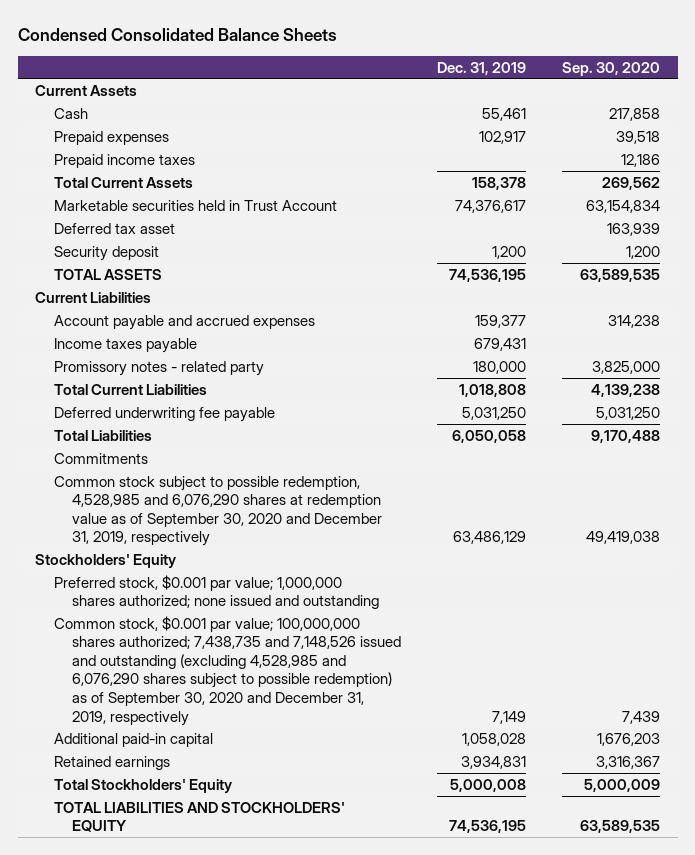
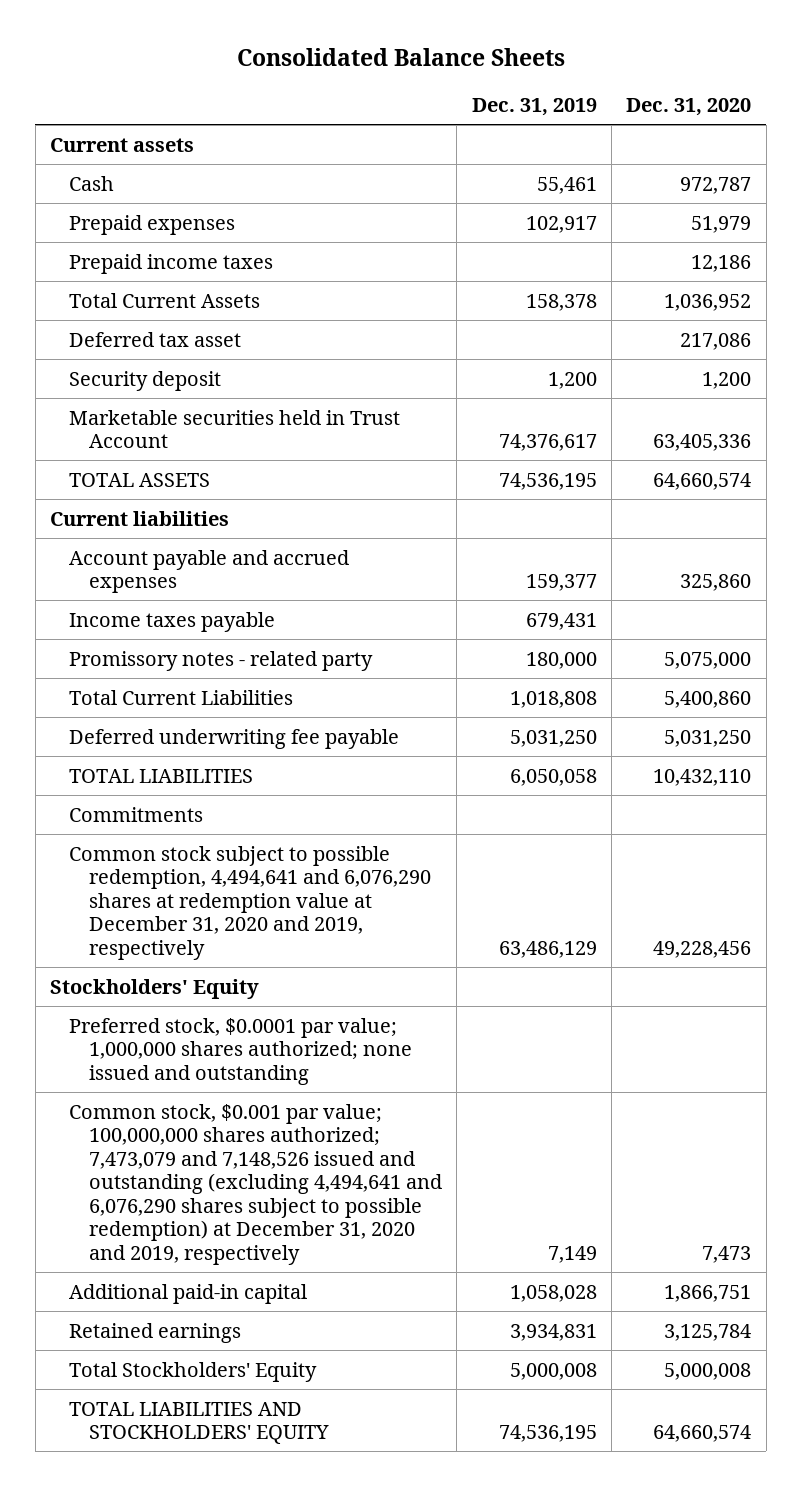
[17,27,337,41] Condensed Consolidated Balance Sheets -> [236,47,565,66] Consolidated Balance Sheets
[561,61,660,76] Sep. 30, 2020 -> none
none -> [626,98,752,117] Dec. 31, 2020
[35,84,138,96] Current Assets -> [50,137,195,152] Current assets
[53,199,337,211] Marketable securities held in Trust Account -> [69,409,401,449] Marketable securities held in Trust Account
[35,291,152,303] Current Liabilities -> [50,510,230,526] Current liabilities
[53,429,152,441] Total Liabilities -> [69,768,254,783] TOTAL LIABILITIES
[53,475,383,547] Common stock subject to possible redemption, 4,528,985 and 6,076,290 shares at redemption value as of September 30, 2020 and December 31, 2019, respectively -> [69,845,431,960] Common stock subject to possible redemption, 4,494,641 and 6,076,290 shares at redemption value at December 31, 2020 and 2019, respectively
[53,574,380,610] Preferred stock, $0.001 par value; 1,000,000 shares authorized; none issued and outstanding -> [69,1017,412,1085] Preferred stock, $0.0001 par value; 1,000,000 shares authorized; none issued and outstanding
[53,615,402,726] Common stock, $0.001 par value; 100,000,000 shares authorized; 7,438,735 and 7,148,526 issued and outstanding (excluding 4,528,985 and 6,076,290 shares subject to possible redemption) as of September 30, 2020 and December 31, 2019, respectively -> [69,1103,442,1265] Common stock, $0.001 par value; 100,000,000 shares authorized; 7,473,079 and 7,148,526 issued and outstanding (excluding 4,494,641 and 6,076,290 shares subject to possible redemption) at December 31, 2020 and 2019, respectively

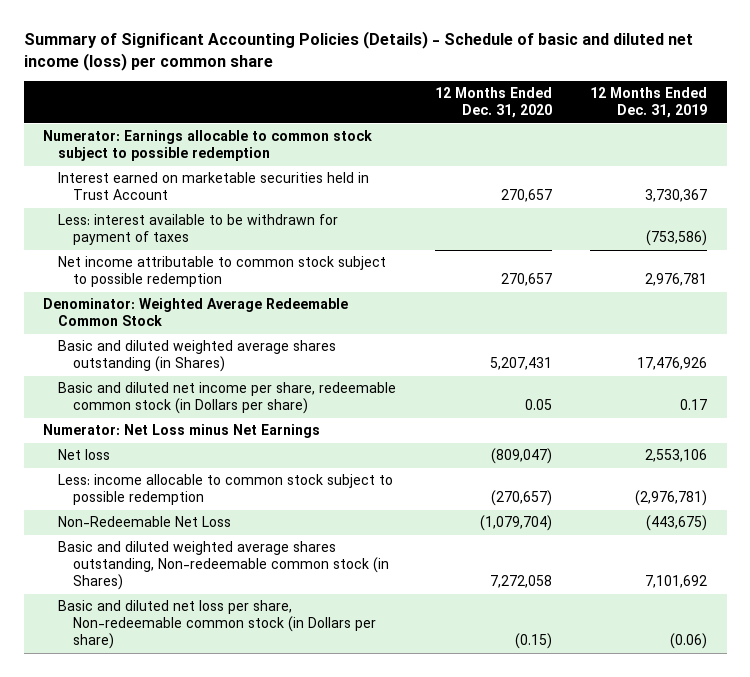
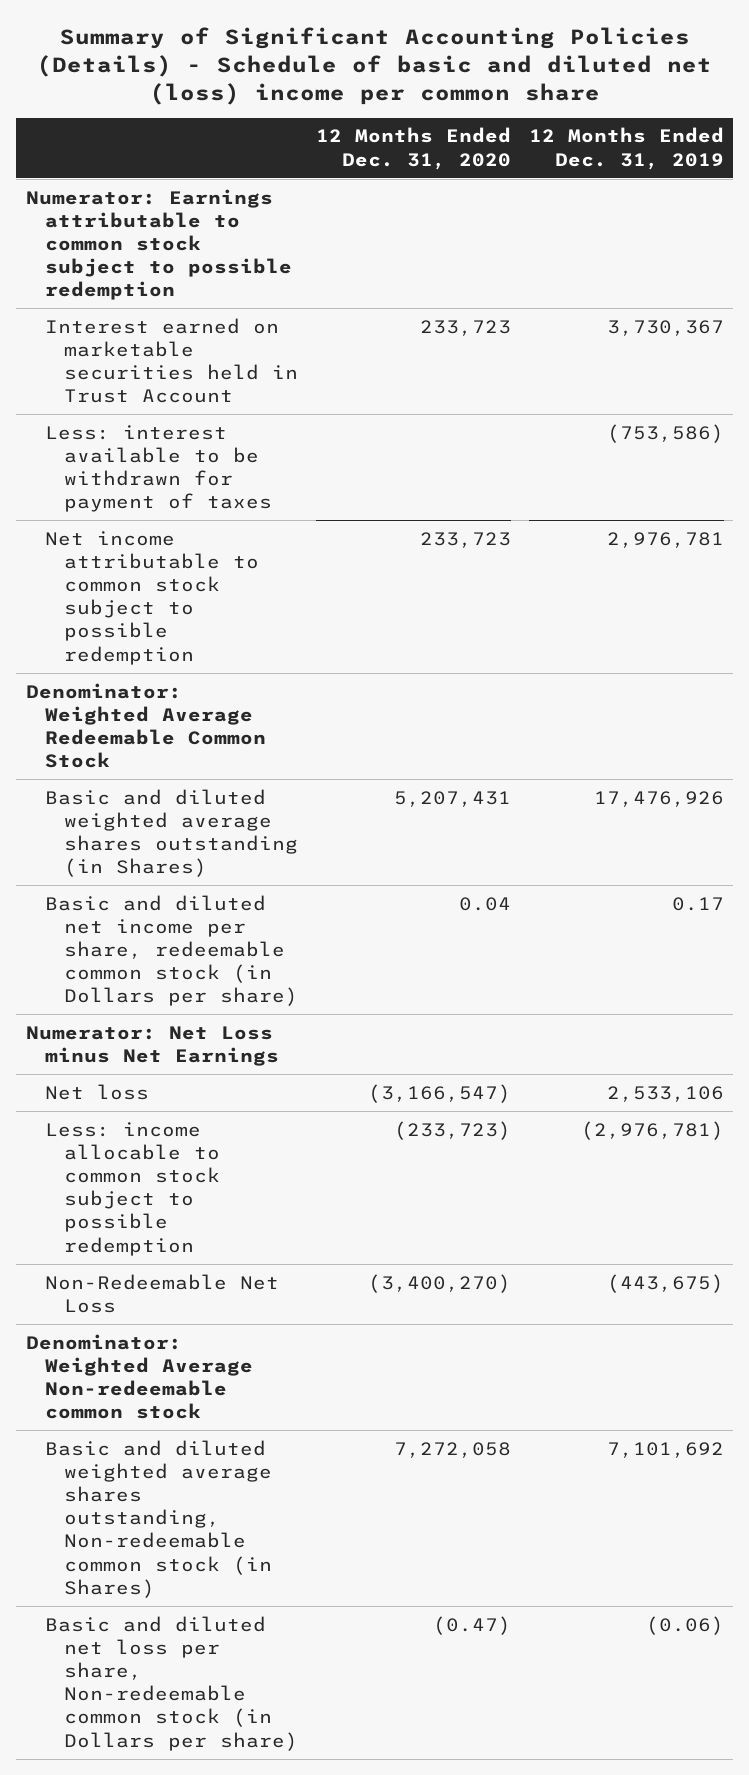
[23,31,693,71] Summary of Significant Accounting Policies (Details) - Schedule of basic and diluted net income (loss) per common share -> [36,27,712,105] Summary of Significant Accounting Policies (Details) - Schedule of basic and diluted net (loss) income per common share
[43,130,373,162] Numerator: Earnings allocable to common stock subject to possible redemption -> [25,188,292,301] Numerator: Earnings attributable to common stock subject to possible redemption
[500,189,552,203] 270,657 -> [419,319,511,336] 233,723
[500,273,552,287] 270,657 -> [419,531,511,548] 233,723
[524,399,552,411] 0.05 -> [458,896,511,911] 0.04
[490,448,552,465] (809,047) -> [367,1083,511,1103] (3,166,547)
[645,449,708,463] 2,553,106 -> [606,1085,724,1102] 2,533,106
[490,490,552,507] (270,657) -> [393,1120,511,1140] (233,723)
[479,515,552,532] (1,079,704) -> [367,1273,511,1293] (3,400,270)
none -> [25,1333,253,1420] Denominator: Weighted Average Non-redeemable common stock
[514,633,552,650] (0.15) -> [432,1615,511,1635] (0.47)

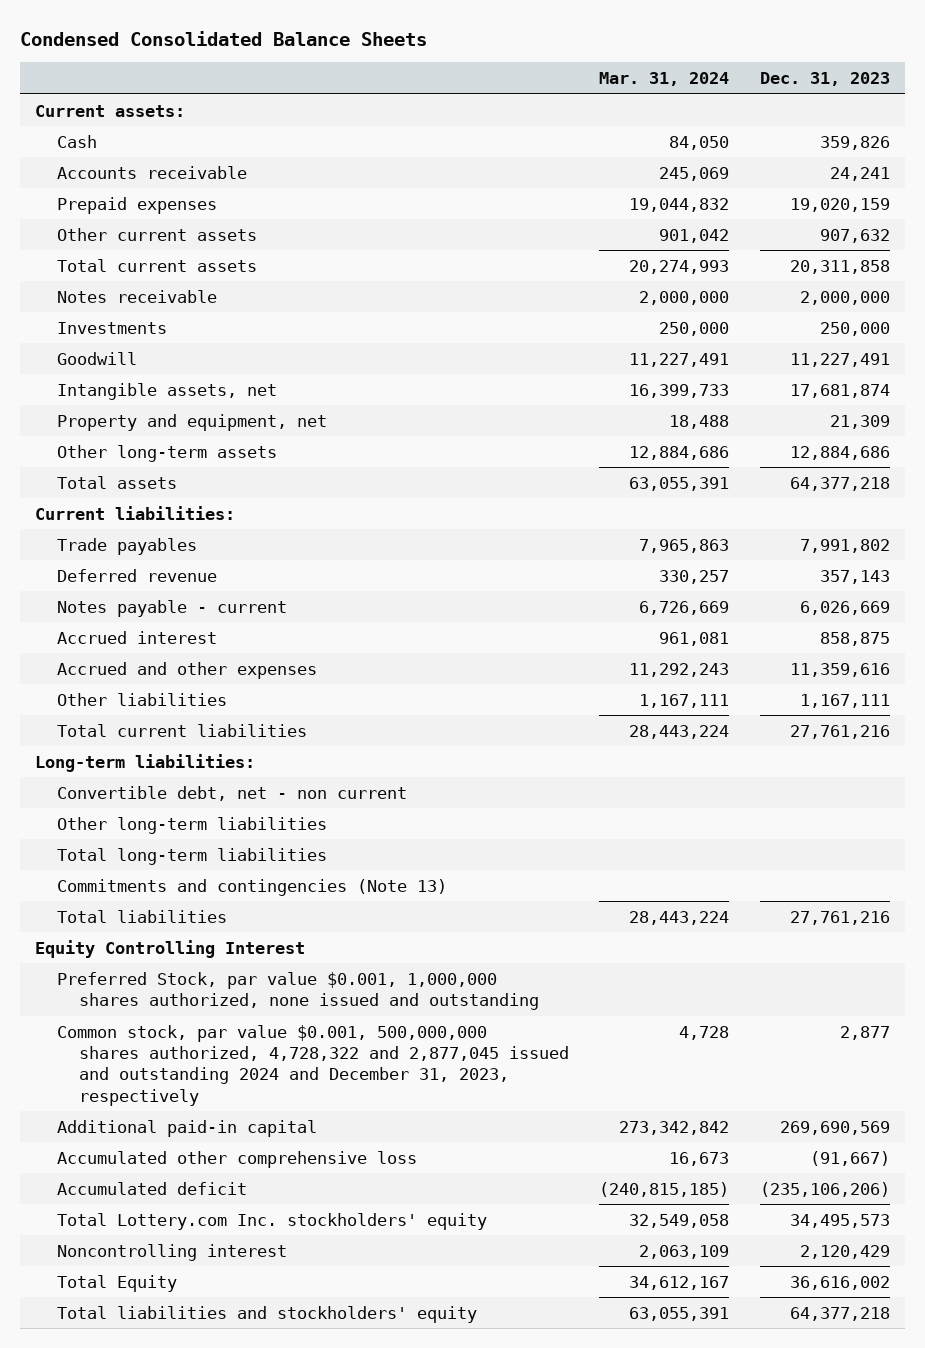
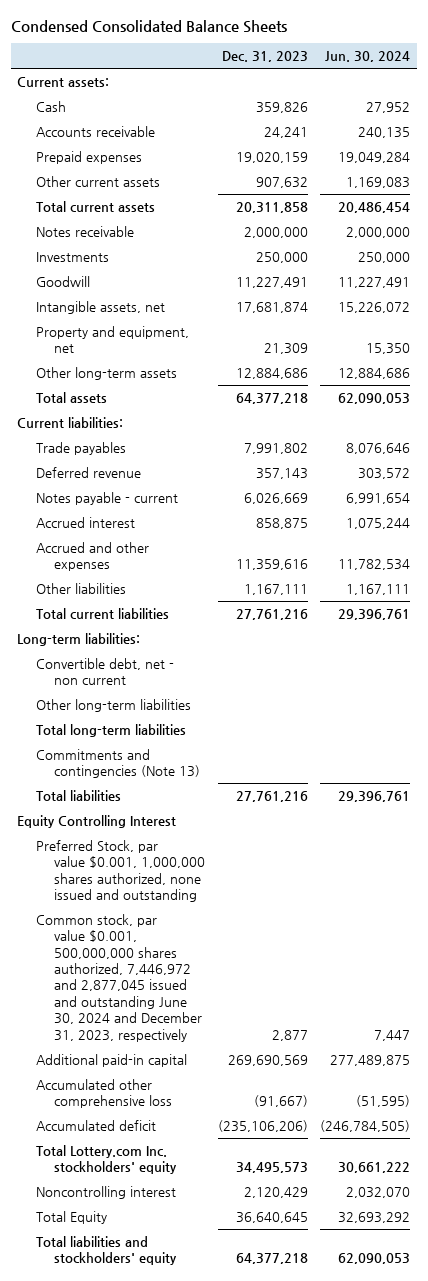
[599,71,730,86] Mar. 31, 2024 -> none
none -> [325,51,411,63] Jun. 30, 2024
[57,1024,569,1106] Common stock, par value $0.001, 500,000,000 shares authorized, 4,728,322 and 2,877,045 issued and outstanding 2024 and December 31, 2023, respectively -> [35,913,202,1042] Common stock, par value $0.001, 500,000,000 shares authorized, 7,446,972 and 2,877,045 issued and outstanding June 30, 2024 and December 31, 2023, respectively
[789,1275,890,1290] 36,616,002 -> [235,1211,308,1223] 36,640,645

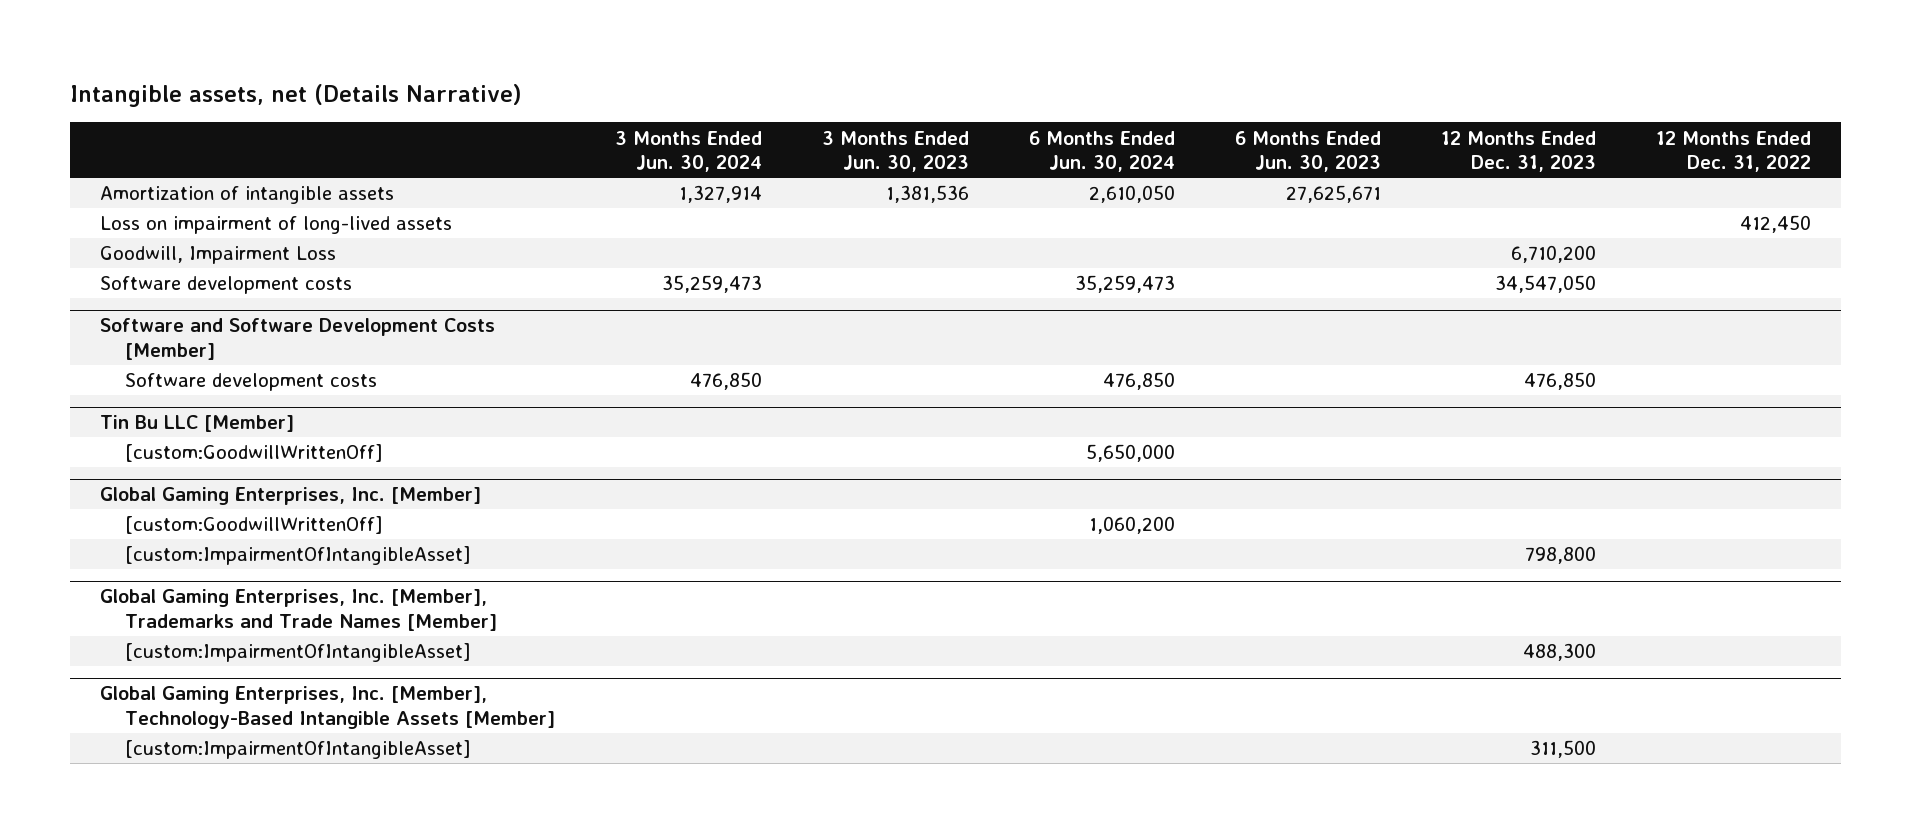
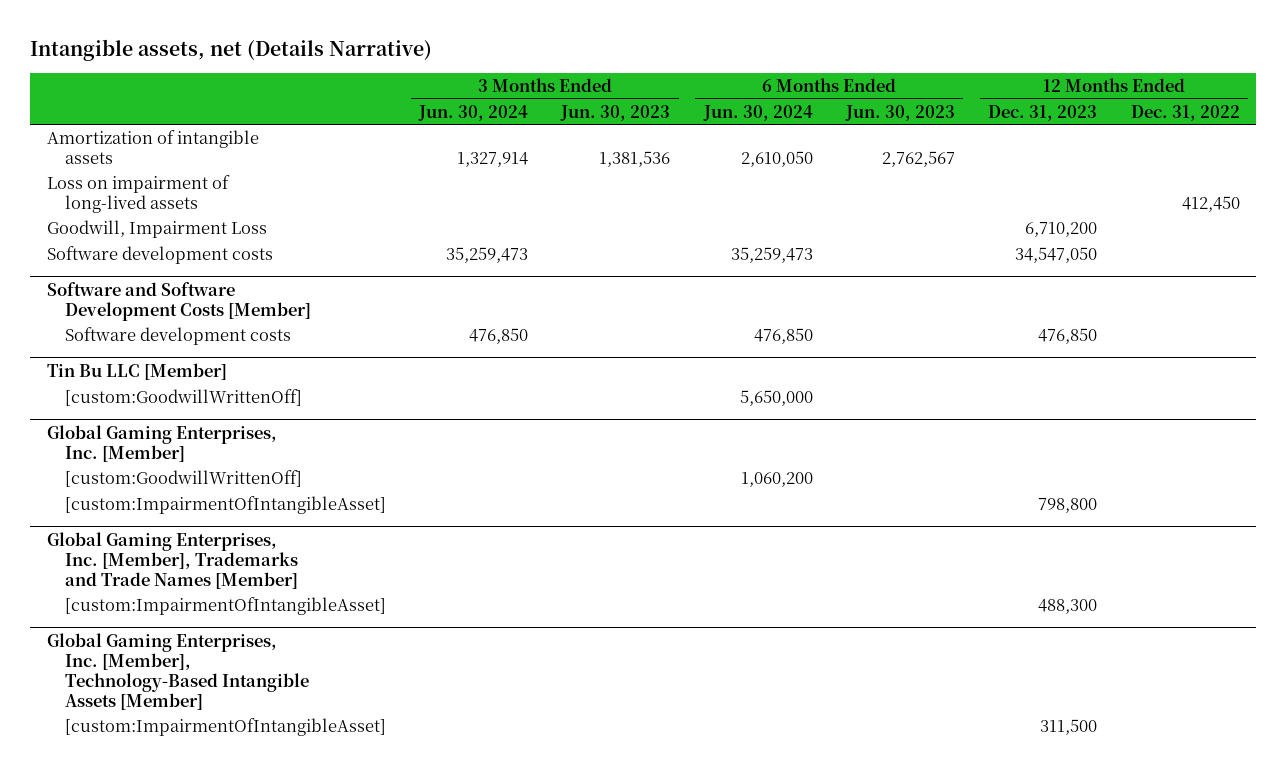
[1285,185,1381,204] 27,625,671 -> [882,150,956,167] 2,762,567

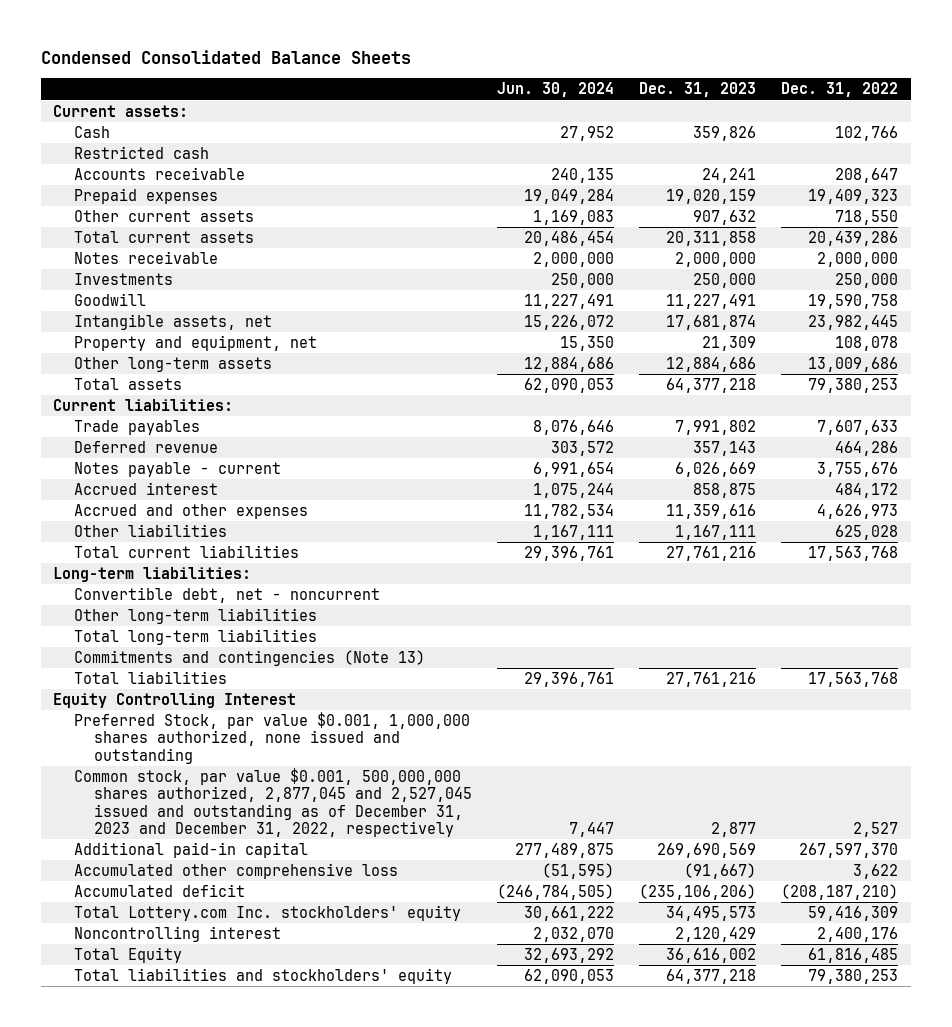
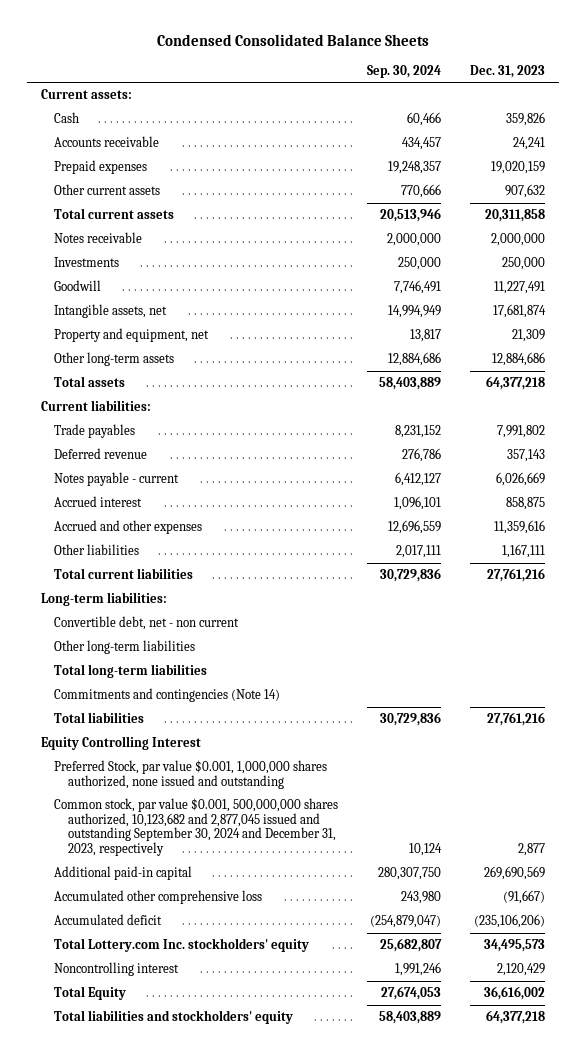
[497,82,615,98] Jun. 30, 2024 -> none
[781,82,899,98] Dec. 31, 2022 -> none
none -> [367,64,442,78] Sep. 30, 2024
[73,145,209,159] Restricted cash -> none
[73,586,380,603] Convertible debt, net - noncurrent -> [54,616,240,631] Convertible debt, net - non current
[73,649,425,666] Commitments and contingencies (Note 13) -> [54,688,281,703] Commitments and contingencies (Note 14)
[73,767,473,838] Common stock, par value $0.001, 500,000,000 shares authorized, 2,877,045 and 2,527,045 issued and outstanding as of December 31, 2023 and December 31, 2022, respectively -> [54,798,339,857] Common stock, par value $0.001, 500,000,000 shares authorized, 10,123,682 and 2,877,045 issued and outstanding September 30, 2024 and December 31, 2023, respectively

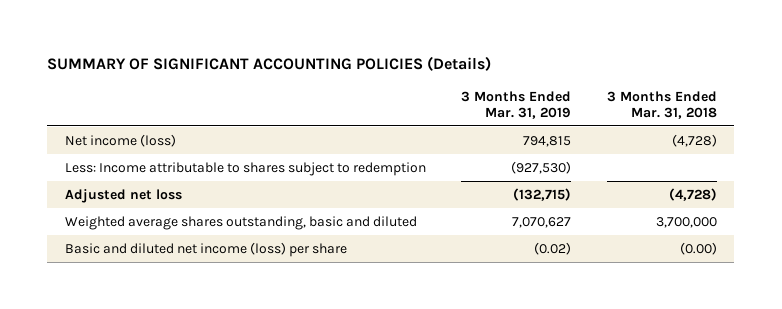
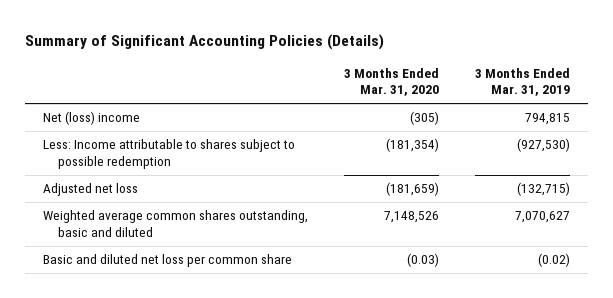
[47,55,492,71] SUMMARY OF SIGNIFICANT ACCOUNTING POLICIES (Details) -> [25,34,385,51] Summary of Significant Accounting Policies (Details)
[606,90,717,119] 3 Months Ended Mar. 31, 2018 -> none
none -> [344,67,440,97] 3 Months Ended Mar. 31, 2020
[64,133,176,147] Net income (loss) -> [43,111,141,126] Net (loss) income
[64,161,426,176] Less: Income attributable to shares subject to redemption -> [43,139,296,169] Less: Income attributable to shares subject to possible redemption
[64,215,417,230] Weighted average shares outstanding, basic and diluted -> [43,210,309,237] Weighted average common shares outstanding, basic and diluted
[64,241,347,257] Basic and diluted net income (loss) per share -> [43,254,293,268] Basic and diluted net loss per common share

